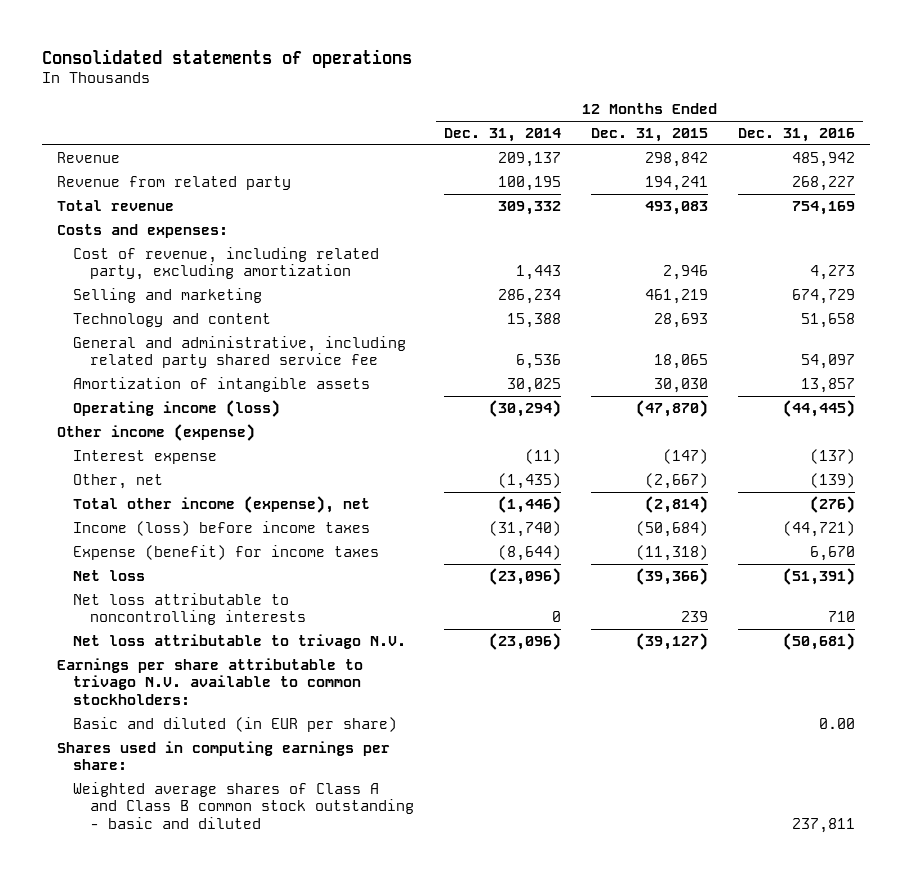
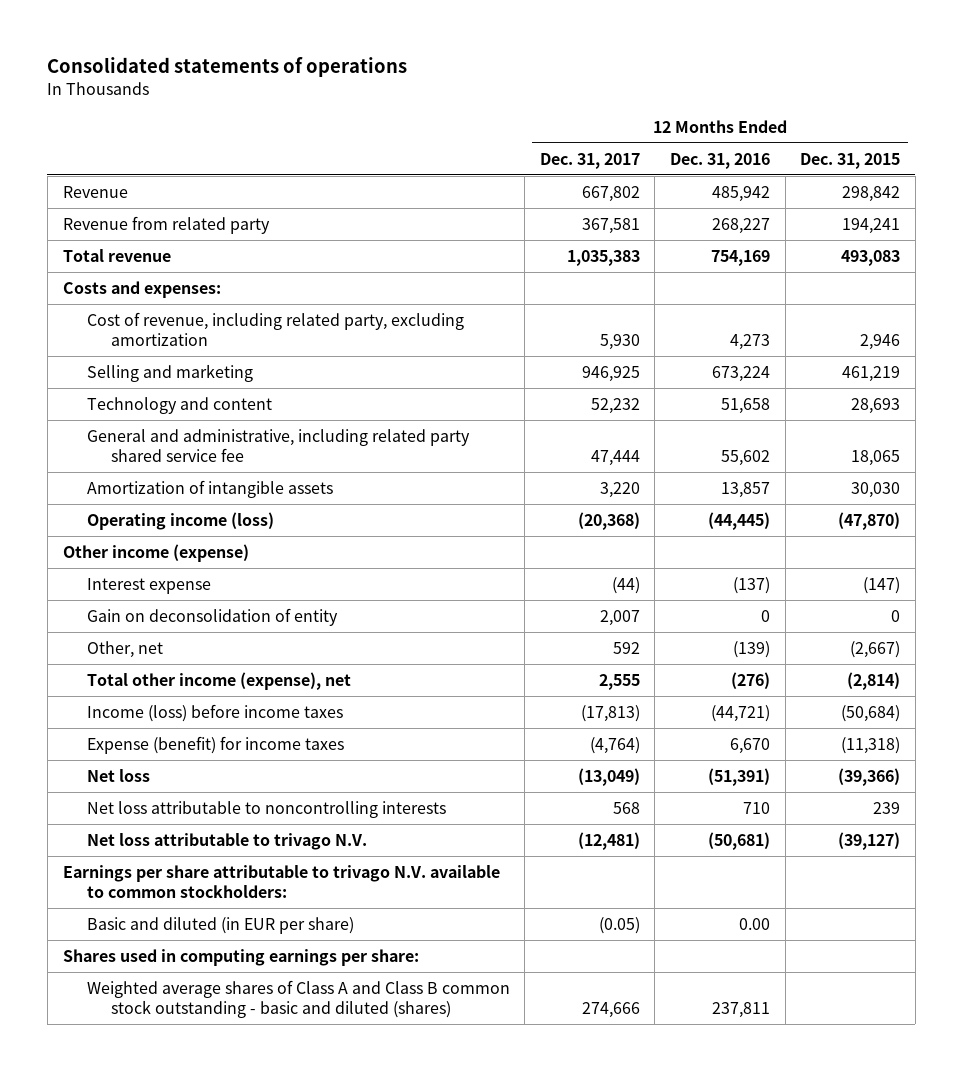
[443,127,561,142] Dec. 31, 2014 -> none
none -> [539,152,640,169] Dec. 31, 2017
[792,288,856,304] 674,729 -> [712,365,771,382] 673,224
[801,354,856,370] 54,097 -> [721,450,771,467] 55,602
none -> [86,607,338,626] Gain on deconsolidation of entity
[73,781,414,830] Weighted average shares of Class A and Class B common stock outstanding - basic and diluted -> [86,979,510,1019] Weighted average shares of Class A and Class B common stock outstanding - basic and diluted (shares)

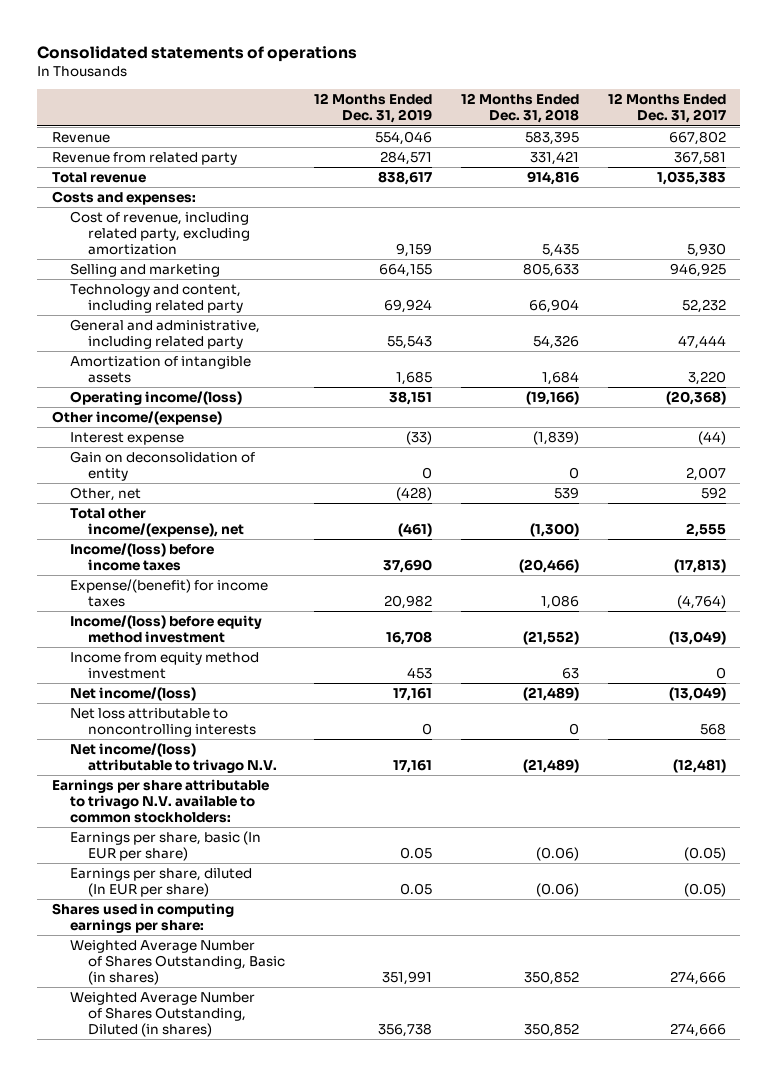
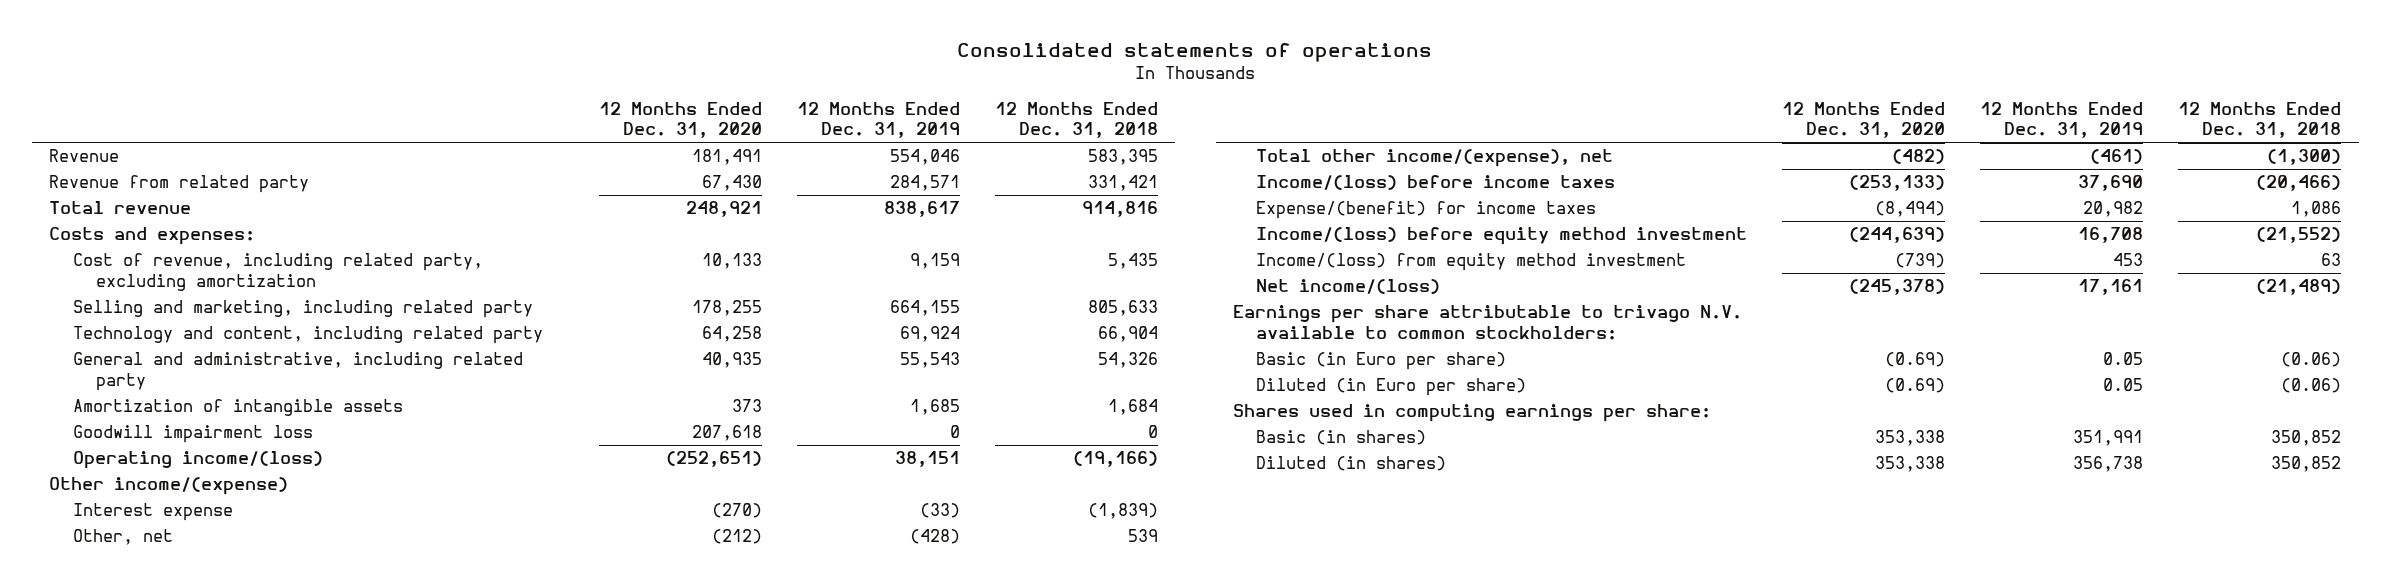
[607,93,726,124] 12 Months Ended Dec. 31, 2017 -> none
none -> [598,101,762,139] 12 Months Ended Dec. 31, 2020
[69,263,220,278] Selling and marketing -> [72,300,533,319] Selling and marketing, including related party
none -> [72,425,313,444] Goodwill impairment loss
[69,451,255,482] Gain on deconsolidation of entity -> none
[69,652,259,680] Income from equity method investment -> [1256,253,1687,272] Income/(loss) from equity method investment
[69,708,257,738] Net loss attributable to noncontrolling interests -> none
[69,743,278,774] Net income/(loss) attributable to trivago N.V. -> none
[69,831,261,862] Earnings per share, basic (In EUR per share) -> [1256,352,1507,371] Basic (in Euro per share)
[69,868,252,898] Earnings per share, diluted (In EUR per share) -> [1256,378,1527,397] Diluted (in Euro per share)
[69,940,286,985] Weighted Average Number of Shares Outstanding, Basic (in shares) -> [1256,430,1427,446] Basic (in shares)
[69,992,255,1037] Weighted Average Number of Shares Outstanding, Diluted (in shares) -> [1256,456,1447,472] Diluted (in shares)

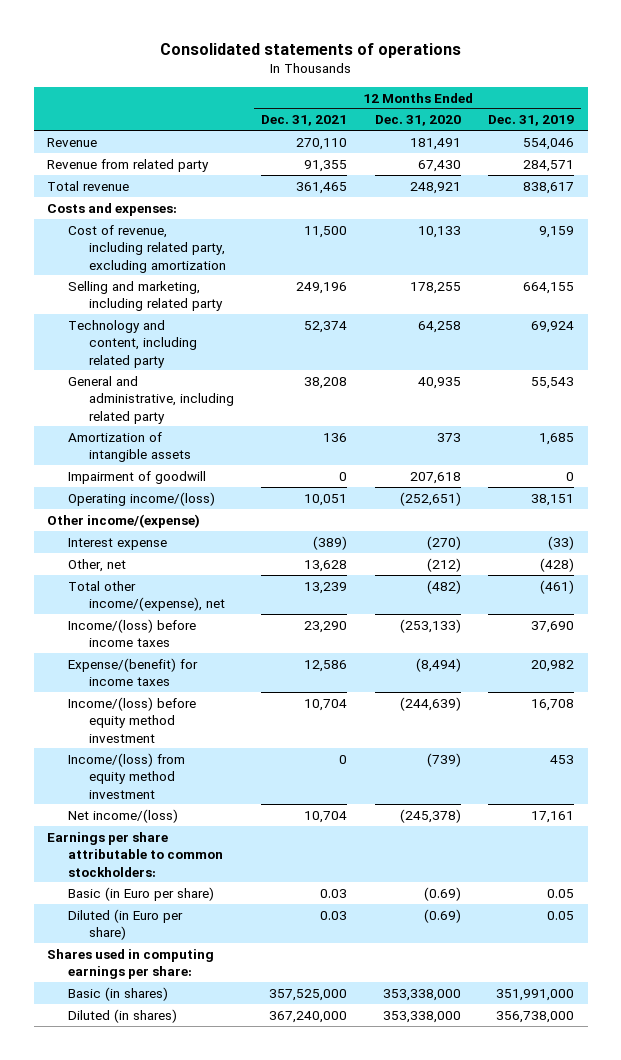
[994,101,1158,139] 12 Months Ended Dec. 31, 2018 -> none
none -> [261,115,348,127] Dec. 31, 2021
[72,425,313,444] Goodwill impairment loss -> [68,470,207,484] Impairment of goodwill
[1233,305,1743,340] Earnings per share attributable to trivago N.V. available to common stockholders: -> [47,831,224,877] Earnings per share attributable to common stockholders:
[1875,430,1946,447] 353,338 -> [382,988,461,1001] 353,338,000
[2073,430,2144,447] 351,991 -> [496,988,575,1001] 351,991,000
[1875,456,1946,473] 353,338 -> [382,1010,461,1023] 353,338,000
[2073,456,2144,473] 356,738 -> [496,1010,575,1023] 356,738,000

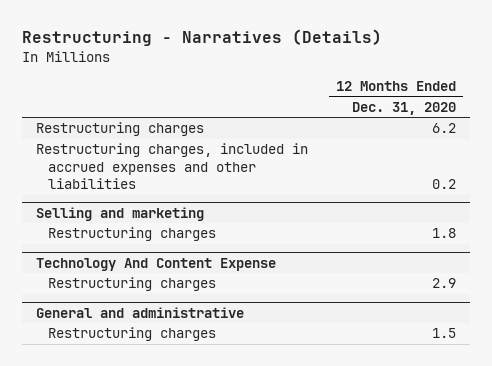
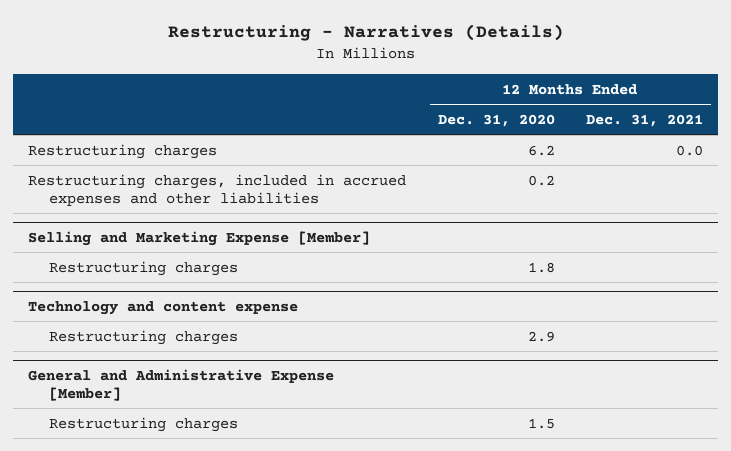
none -> [585,113,703,127] Dec. 31, 2021
[35,207,204,222] Selling and marketing -> [28,230,371,246] Selling and Marketing Expense [Member]
[35,258,276,272] Technology And Content Expense -> [28,300,299,315] Technology and content expense
[35,307,244,319] General and administrative -> [28,368,335,401] General and Administrative Expense [Member]

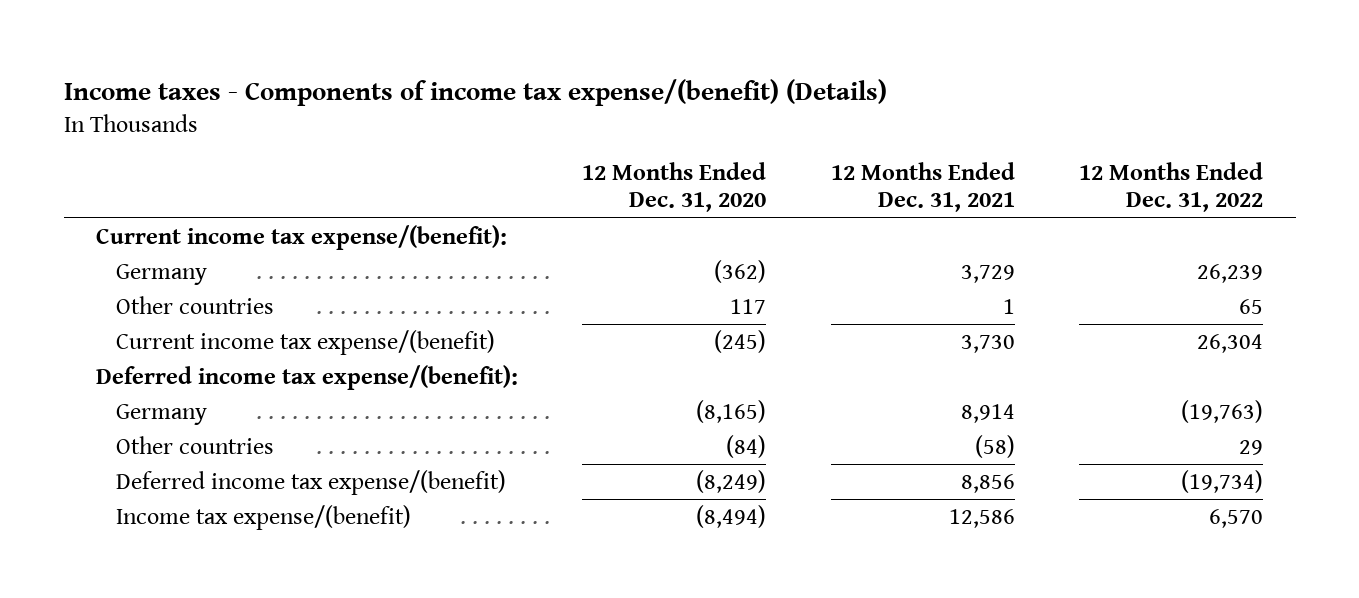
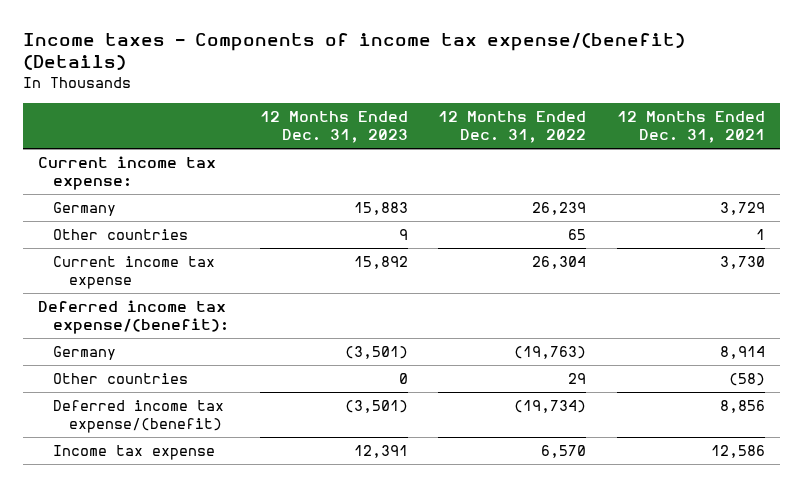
[582,161,767,213] 12 Months Ended Dec. 31, 2020 -> none
none -> [259,111,408,144] 12 Months Ended Dec. 31, 2023
[95,224,507,250] Current income tax expense/(benefit): -> [38,156,217,191] Current income tax expense:
[115,329,495,355] Current income tax expense/(benefit) -> [53,256,216,290] Current income tax expense
[115,504,411,530] Income tax expense/(benefit) -> [53,445,216,461] Income tax expense

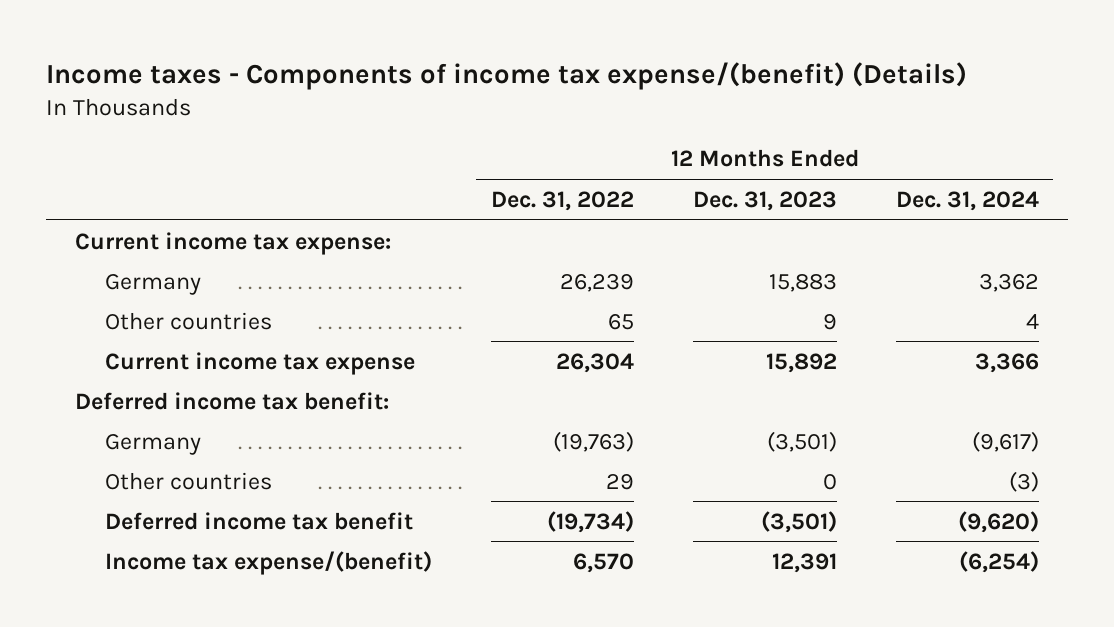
[616,111,765,144] 12 Months Ended Dec. 31, 2021 -> none
none -> [895,190,1039,211] Dec. 31, 2024
[38,300,230,335] Deferred income tax expense/(benefit): -> [75,391,390,410] Deferred income tax benefit:
[53,400,225,434] Deferred income tax expense/(benefit) -> [105,511,414,530] Deferred income tax benefit
[53,445,216,461] Income tax expense -> [105,550,433,575] Income tax expense/(benefit)

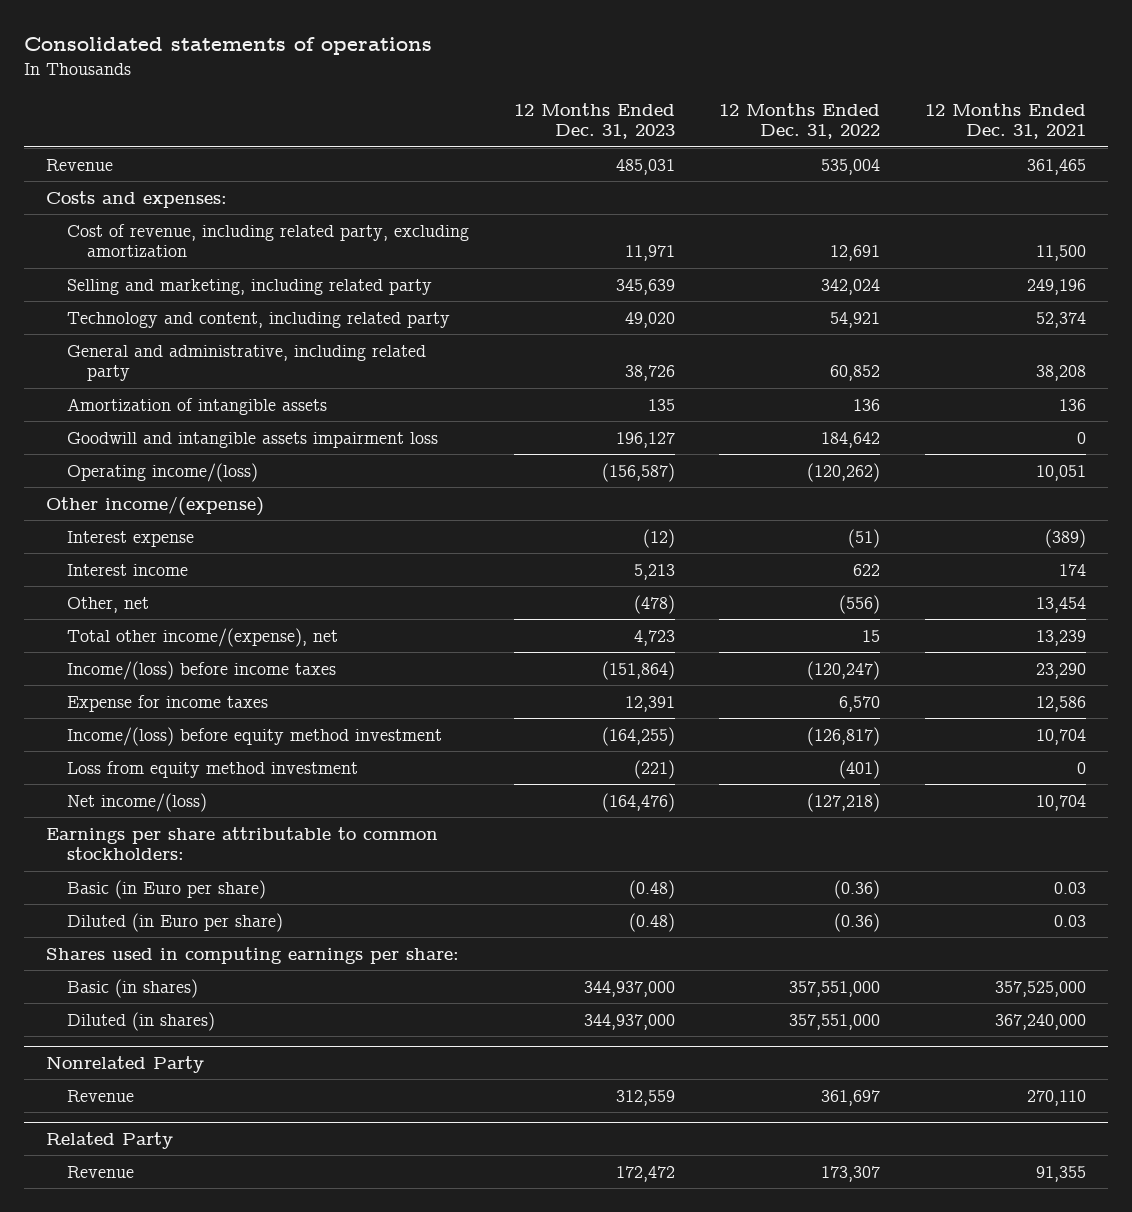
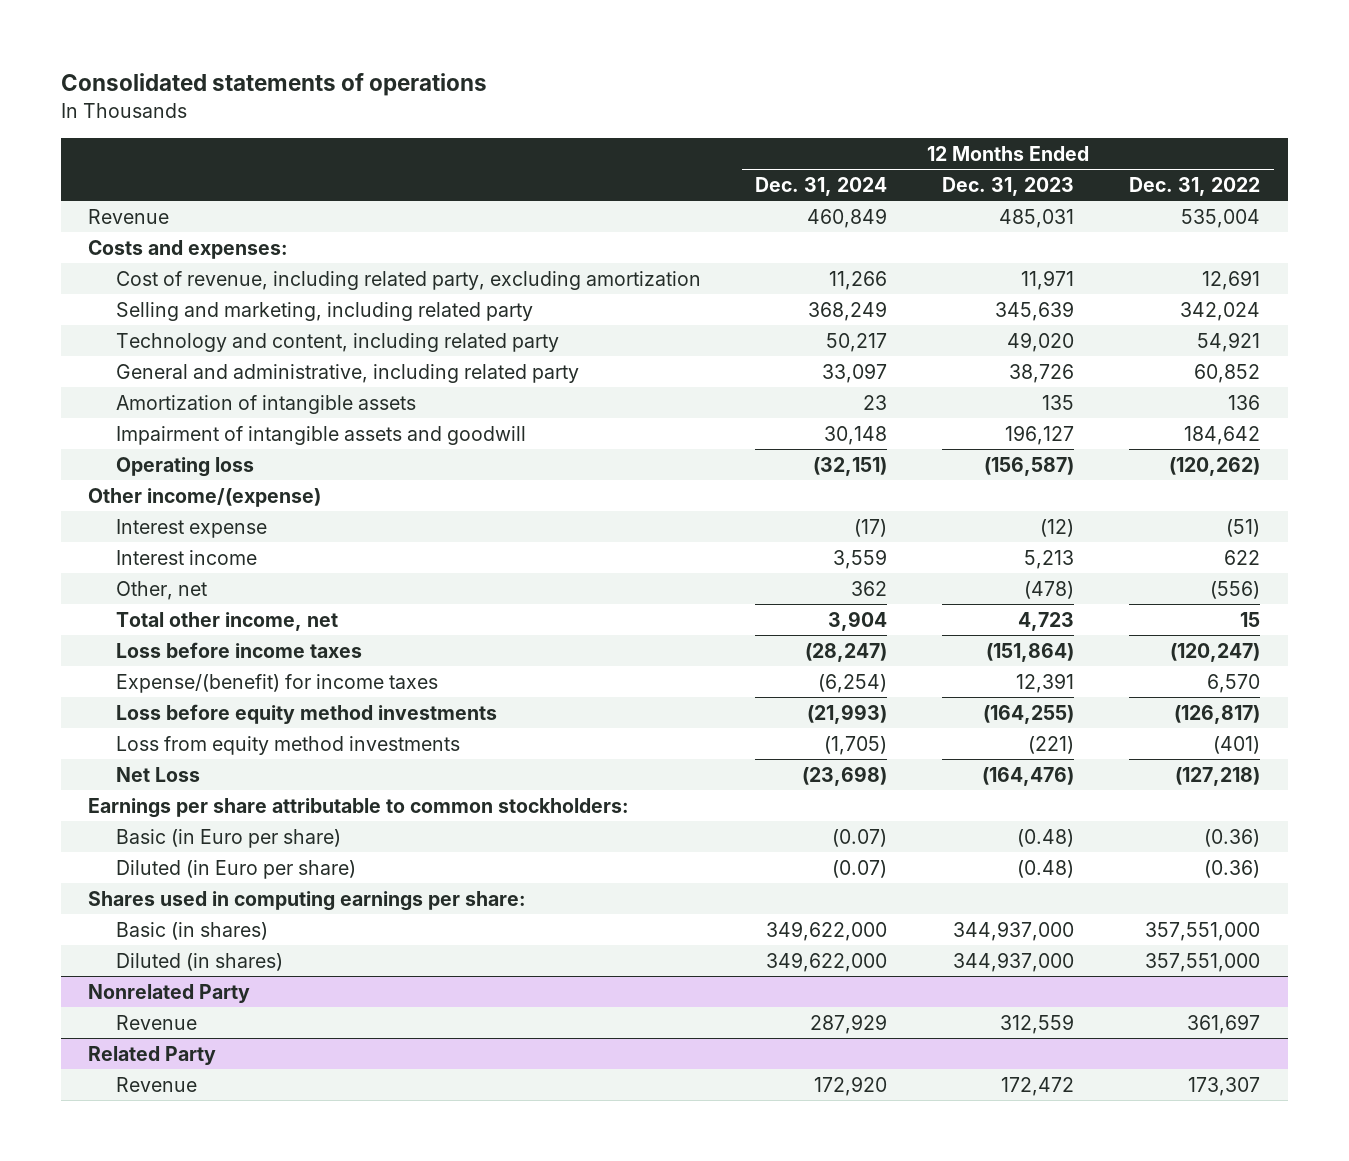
[925,102,1087,140] 12 Months Ended Dec. 31, 2021 -> none
none -> [755,176,888,196] Dec. 31, 2024
[66,431,438,448] Goodwill and intangible assets impairment loss -> [115,425,526,445] Impairment of intangible assets and goodwill
[66,462,258,482] Operating income/(loss) -> [115,456,254,477] Operating loss
[66,627,338,647] Total other income/(expense), net -> [115,611,338,631] Total other income, net
[66,660,336,680] Income/(loss) before income taxes -> [115,641,362,658] Loss before income taxes
[66,694,268,712] Expense for income taxes -> [115,673,438,693] Expense/(benefit) for income taxes
[66,726,442,746] Income/(loss) before equity method investment -> [115,703,497,724] Loss before equity method investments
[66,760,358,778] Loss from equity method investment -> [115,735,460,755] Loss from equity method investments
[66,792,207,812] Net income/(loss) -> [115,766,200,782] Net Loss

